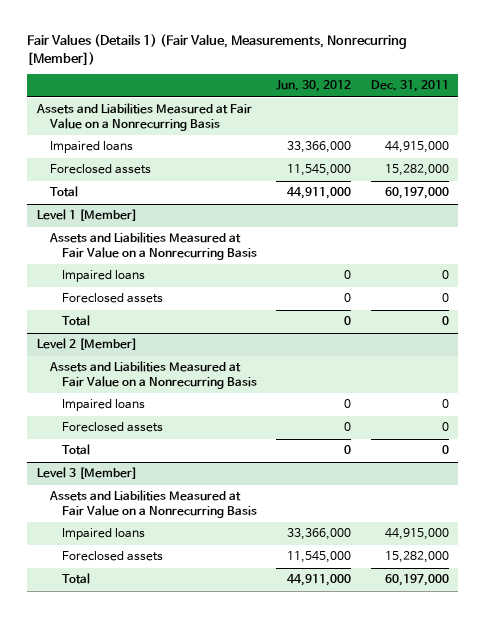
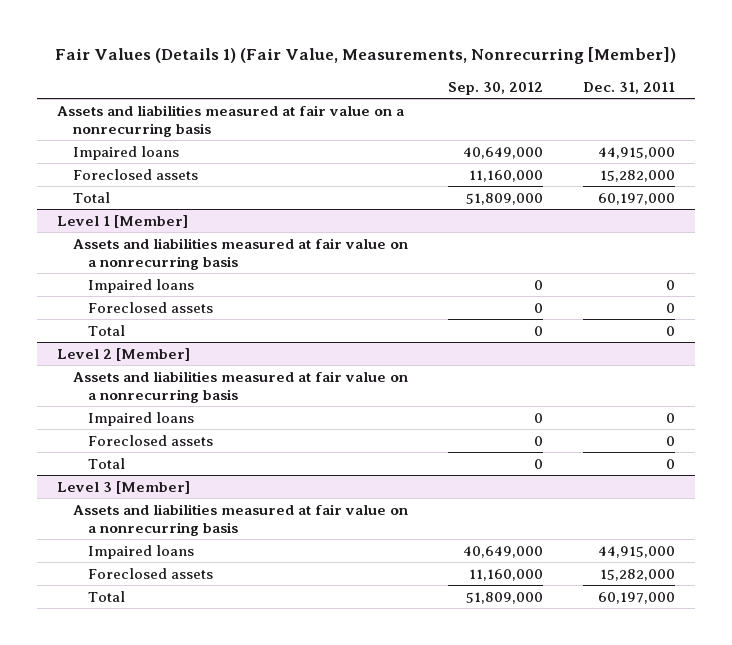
[276,80,352,93] Jun. 30, 2012 -> none
none -> [447,81,543,95] Sep. 30, 2012
[36,103,253,131] Assets and Liabilities Measured at Fair Value on a Nonrecurring Basis -> [57,104,405,137] Assets and liabilities measured at fair value on a nonrecurring basis
[48,232,258,260] Assets and Liabilities Measured at Fair Value on a Nonrecurring Basis -> [72,237,408,270] Assets and liabilities measured at fair value on a nonrecurring basis
[48,361,258,389] Assets and Liabilities Measured at Fair Value on a Nonrecurring Basis -> [72,370,408,403] Assets and liabilities measured at fair value on a nonrecurring basis
[48,490,258,518] Assets and Liabilities Measured at Fair Value on a Nonrecurring Basis -> [72,503,408,536] Assets and liabilities measured at fair value on a nonrecurring basis

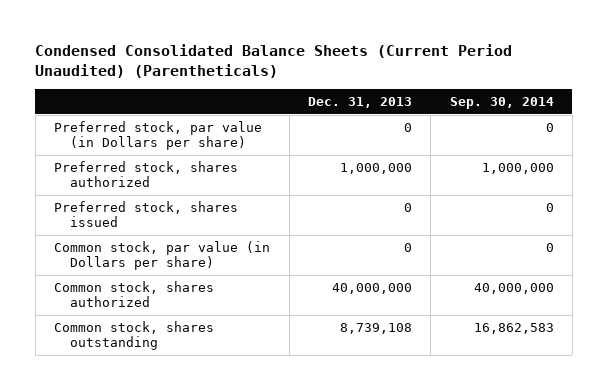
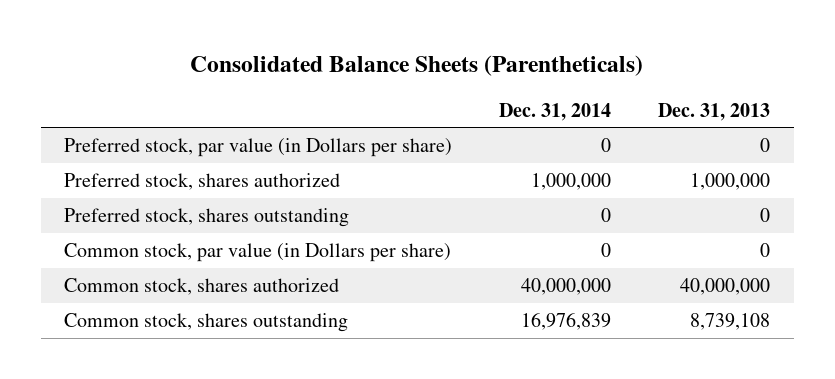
[35,43,513,79] Condensed Consolidated Balance Sheets (Current Period Unaudited) (Parentheticals) -> [190,55,644,77] Consolidated Balance Sheets (Parentheticals)
[449,97,554,110] Sep. 30, 2014 -> none
none -> [499,102,612,121] Dec. 31, 2014
[54,200,239,228] Preferred stock, shares issued -> [64,207,350,227] Preferred stock, shares outstanding

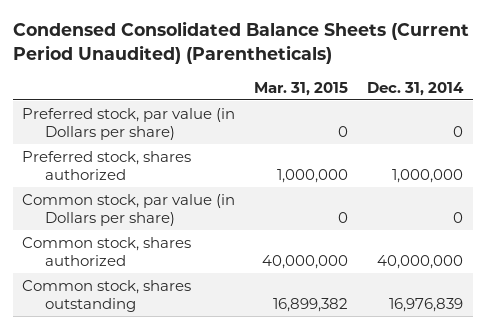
[190,55,644,77] Consolidated Balance Sheets (Parentheticals) -> [12,21,469,64] Condensed Consolidated Balance Sheets (Current Period Unaudited) (Parentheticals)
[658,102,771,121] Dec. 31, 2013 -> none
none -> [254,81,349,96] Mar. 31, 2015
[64,207,350,227] Preferred stock, shares outstanding -> none

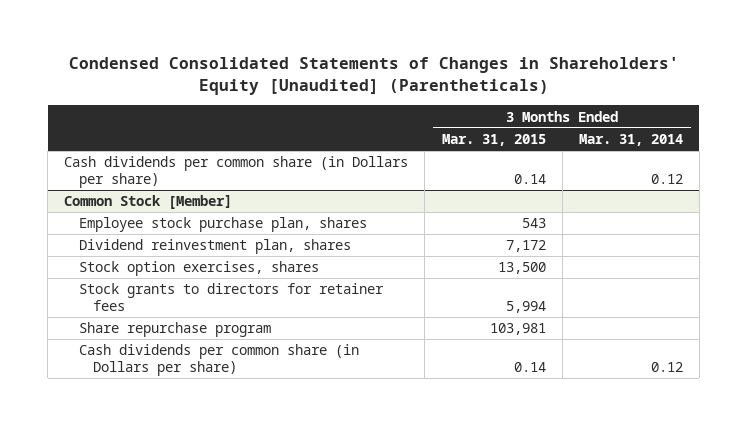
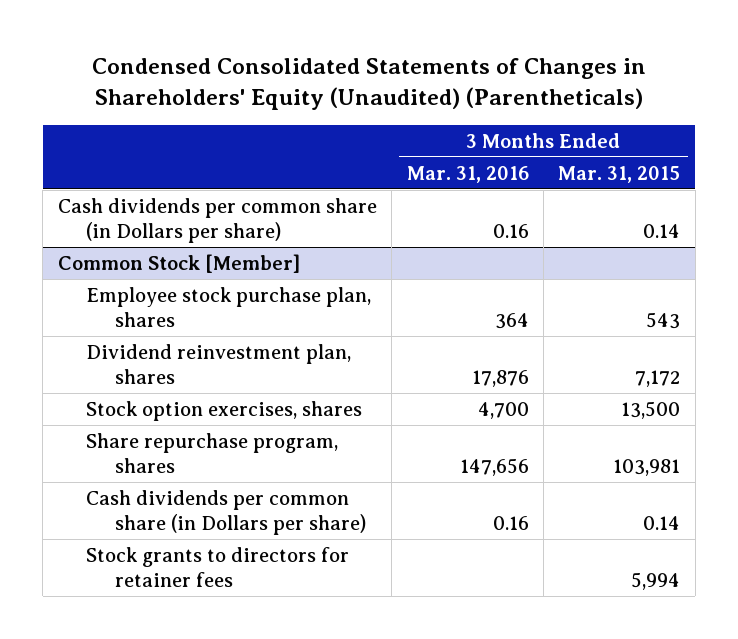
[68,57,679,96] Condensed Consolidated Statements of Changes in Shareholders' Equity [Unaudited] (Parentheticals) -> [92,57,647,110] Condensed Consolidated Statements of Changes in Shareholders' Equity (Unaudited) (Parentheticals)
[578,134,683,147] Mar. 31, 2014 -> none
none -> [406,165,529,183] Mar. 31, 2016
[78,322,271,338] Share repurchase program -> [86,432,339,473] Share repurchase program, shares
[78,283,384,311] Stock grants to directors for retainer fees -> [86,546,350,587] Stock grants to directors for retainer fees

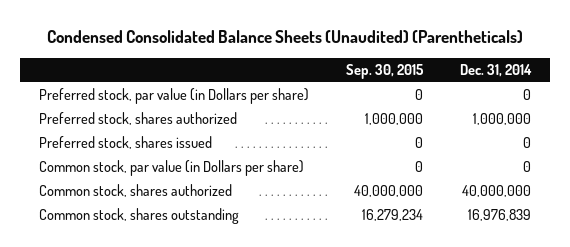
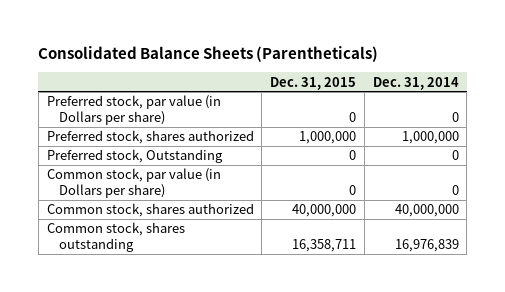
[47,30,524,44] Condensed Consolidated Balance Sheets (Unaudited) (Parentheticals) -> [38,45,379,62] Consolidated Balance Sheets (Parentheticals)
[346,64,425,80] Sep. 30, 2015 -> none
none -> [270,76,357,90] Dec. 31, 2015
[38,136,212,150] Preferred stock, shares issued -> none
none -> [46,149,223,164] Preferred stock, Outstanding

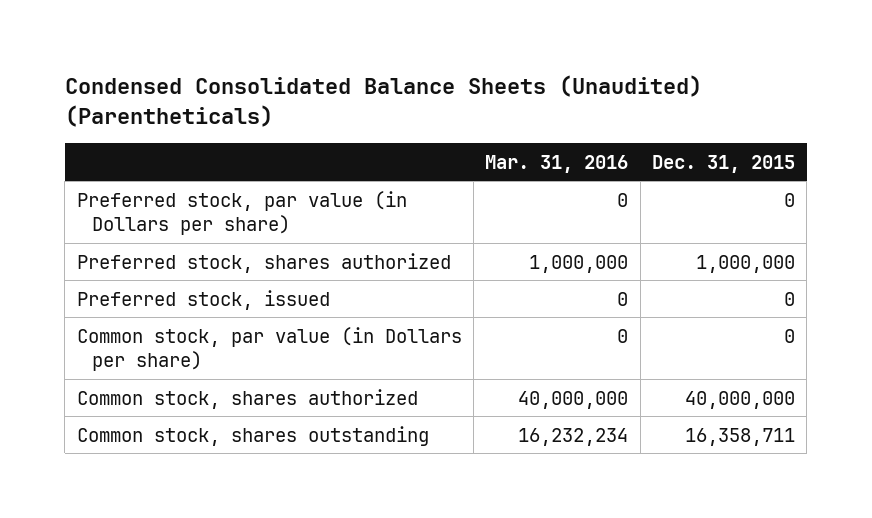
[38,45,379,62] Consolidated Balance Sheets (Parentheticals) -> [64,75,702,128] Condensed Consolidated Balance Sheets (Unaudited) (Parentheticals)
[372,76,459,90] Dec. 31, 2014 -> none
none -> [485,154,629,173] Mar. 31, 2016
[46,149,223,164] Preferred stock, Outstanding -> [76,289,330,310] Preferred stock, issued

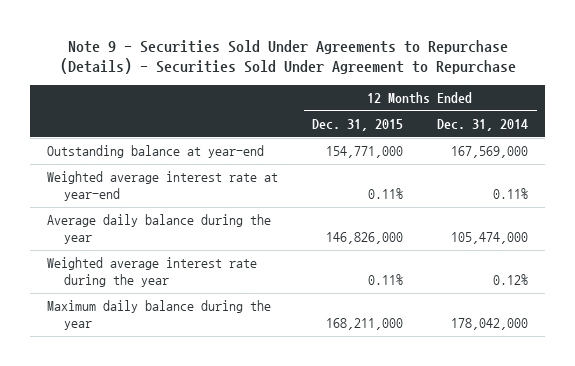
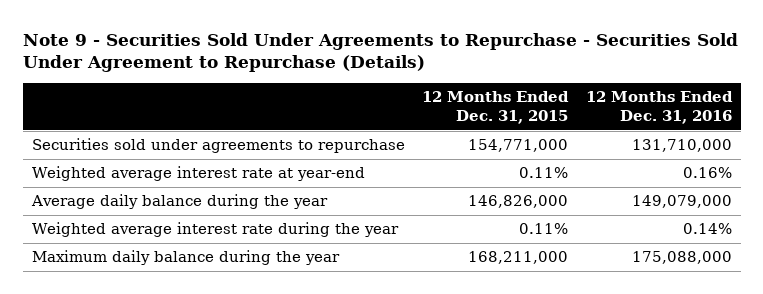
[59,39,516,75] Note 9 - Securities Sold Under Agreements to Repurchase (Details) - Securities Sold Under Agreement to Repurchase -> [22,32,738,73] Note 9 - Securities Sold Under Agreements to Repurchase - Securities Sold Under Agreement to Repurchase (Details)
[437,119,529,132] Dec. 31, 2014 -> none
none -> [585,91,733,125] 12 Months Ended Dec. 31, 2016
[47,145,265,159] Outstanding balance at year-end -> [31,138,405,154] Securities sold under agreements to repurchase

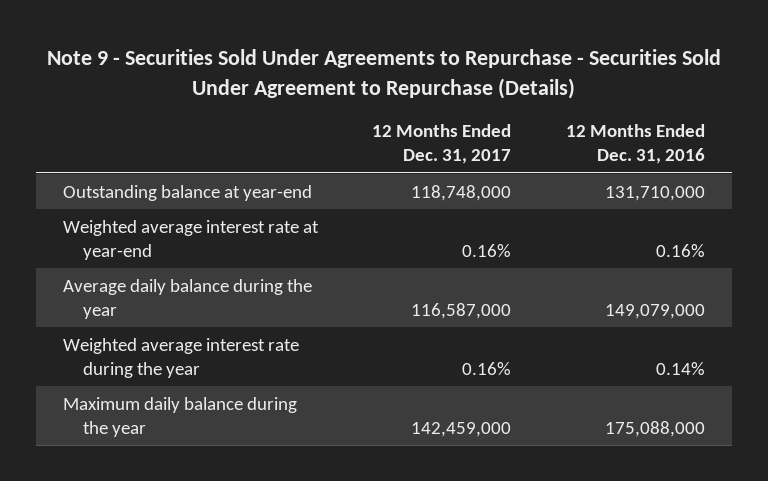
[422,91,570,125] 12 Months Ended Dec. 31, 2015 -> none
none -> [372,124,512,165] 12 Months Ended Dec. 31, 2017
[31,138,405,154] Securities sold under agreements to repurchase -> [62,184,312,201] Outstanding balance at year-end

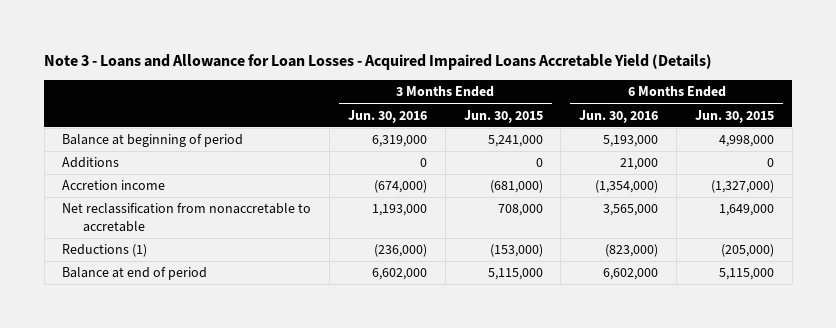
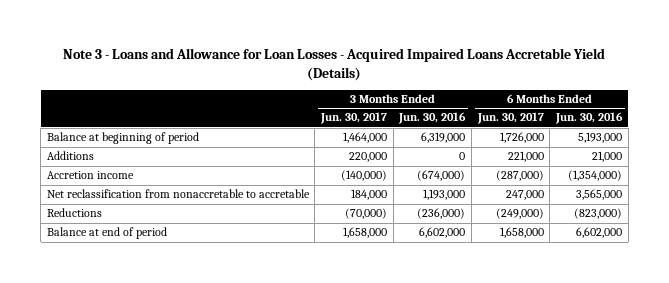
[463,109,543,123] Jun. 30, 2015 -> none
[694,109,774,123] Jun. 30, 2015 -> none
none -> [320,112,388,125] Jun. 30, 2017
none -> [476,112,544,125] Jun. 30, 2017
[62,244,148,258] Reductions (1) -> [46,208,102,218] Reductions

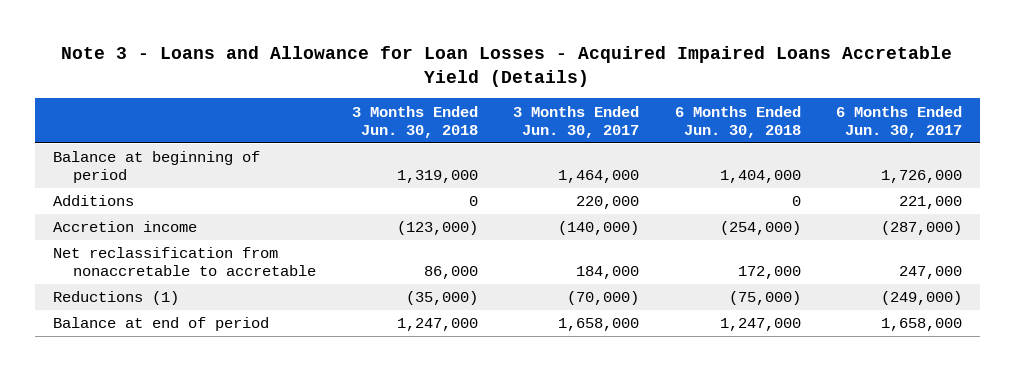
[398,112,467,125] Jun. 30, 2016 -> none
[554,112,623,125] Jun. 30, 2016 -> none
none -> [351,105,478,138] 3 Months Ended Jun. 30, 2018
none -> [674,105,801,138] 6 Months Ended Jun. 30, 2018
[46,208,102,218] Reductions -> [52,291,179,306] Reductions (1)

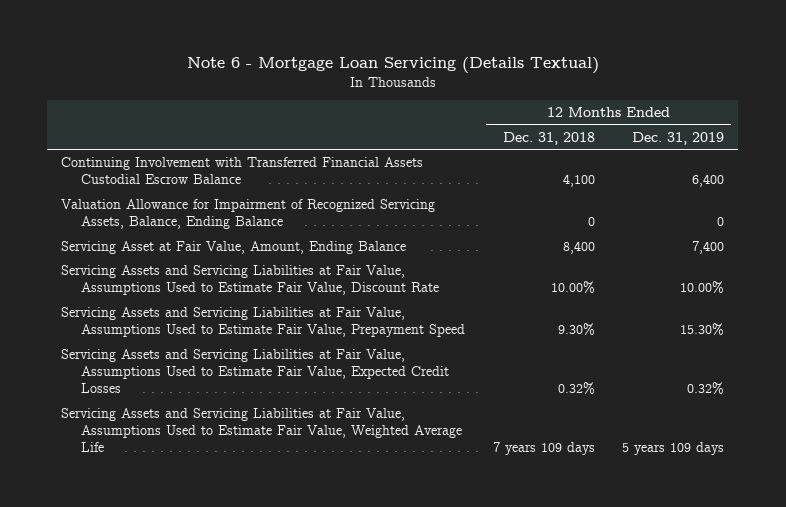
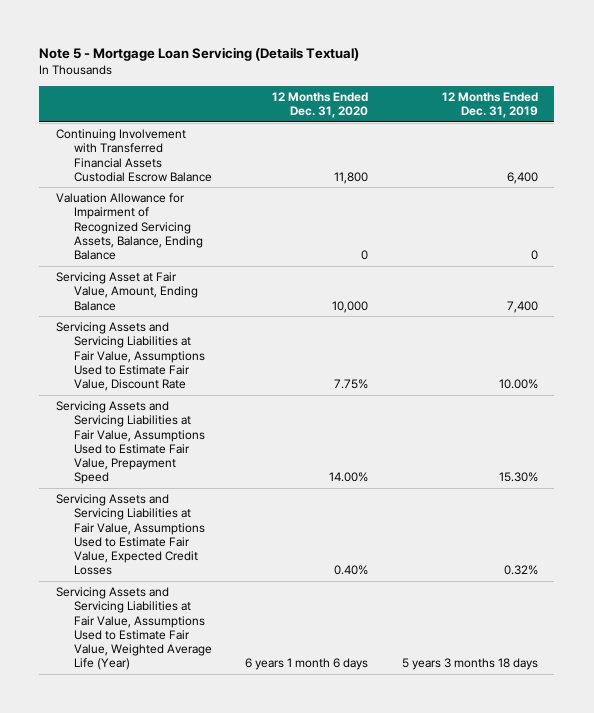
[186,57,599,75] Note 6 - Mortgage Loan Servicing (Details Textual) -> [39,46,360,61] Note 5 - Mortgage Loan Servicing (Details Textual)
[502,131,595,145] Dec. 31, 2018 -> none
none -> [272,91,369,119] 12 Months Ended Dec. 31, 2020
[61,407,463,453] Servicing Assets and Servicing Liabilities at Fair Value, Assumptions Used to Estimate Fair Value, Weighted Average Life -> [56,587,212,671] Servicing Assets and Servicing Liabilities at Fair Value, Assumptions Used to Estimate Fair Value, Weighted Average Life (Year)
[622,442,725,456] 5 years 109 days -> [401,658,538,671] 5 years 3 months 18 days

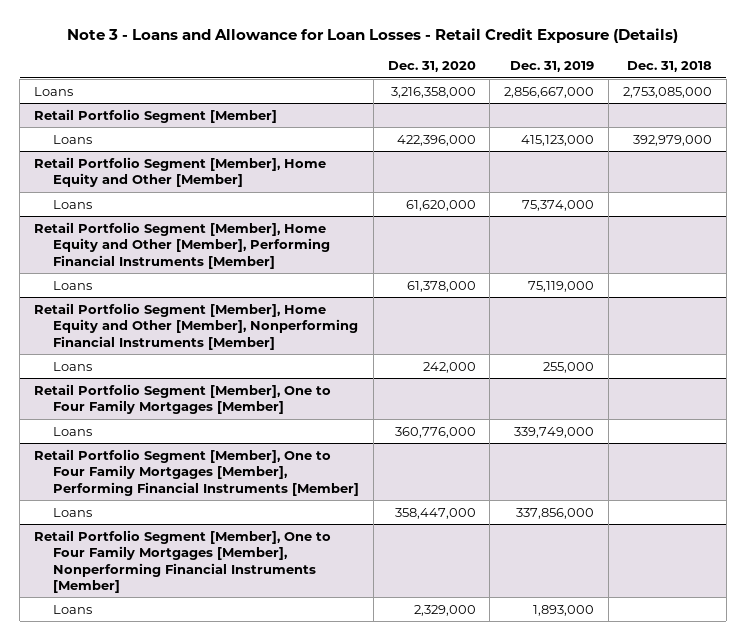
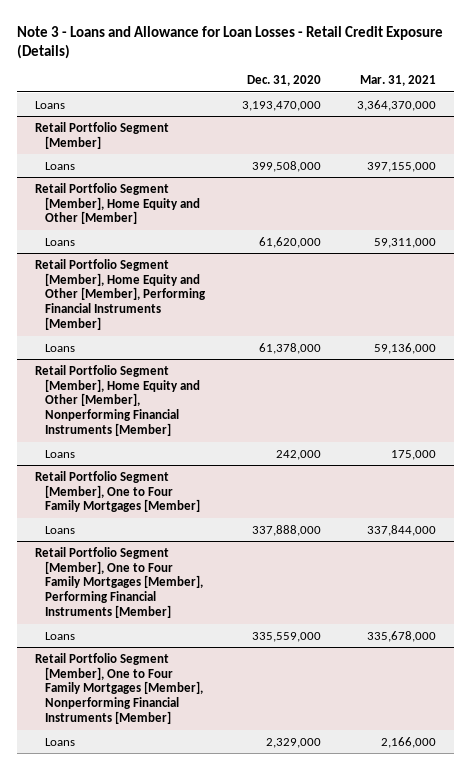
[510,60,595,72] Dec. 31, 2019 -> none
[626,60,712,72] Dec. 31, 2018 -> none
none -> [360,75,437,87] Mar. 31, 2021
[390,86,476,98] 3,216,358,000 -> [241,100,321,111] 3,193,470,000
[396,134,476,146] 422,396,000 -> [251,160,321,172] 399,508,000
[394,426,476,438] 360,776,000 -> [251,524,321,536] 337,888,000
[394,507,476,519] 358,447,000 -> [251,631,321,642] 335,559,000

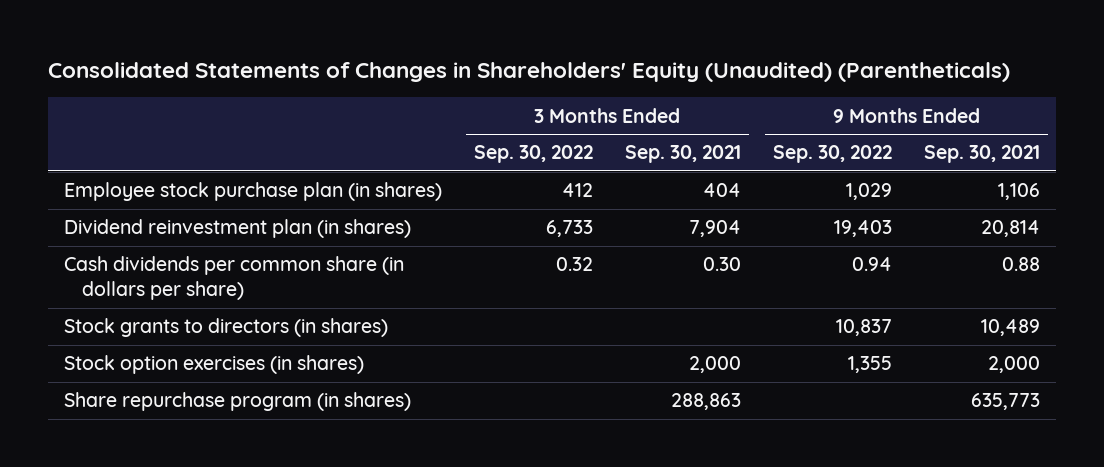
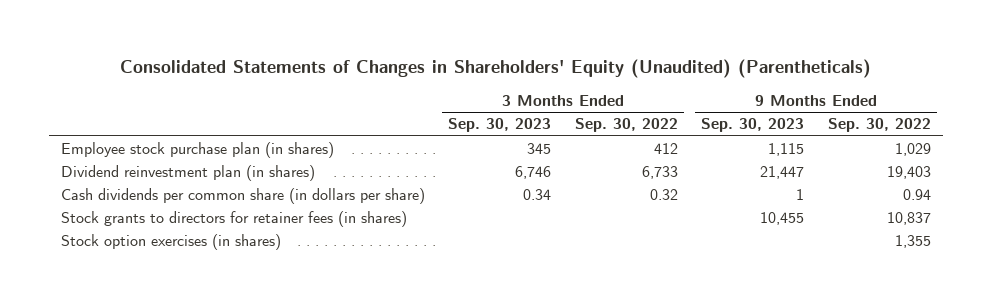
[624,145,741,164] Sep. 30, 2021 -> none
[924,145,1041,164] Sep. 30, 2021 -> none
none -> [448,118,552,133] Sep. 30, 2023
none -> [701,118,805,133] Sep. 30, 2023
[63,318,388,338] Stock grants to directors (in shares) -> [60,211,407,228] Stock grants to directors for retainer fees (in shares)
[63,392,411,412] Share repurchase program (in shares) -> none

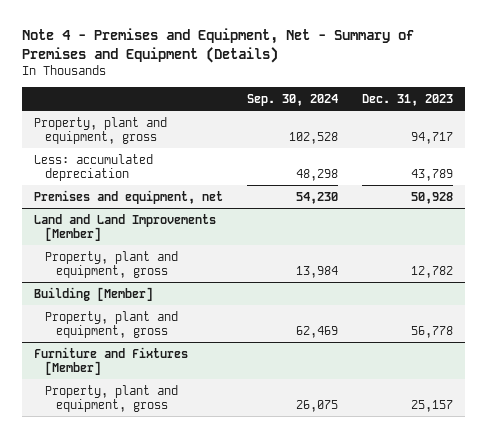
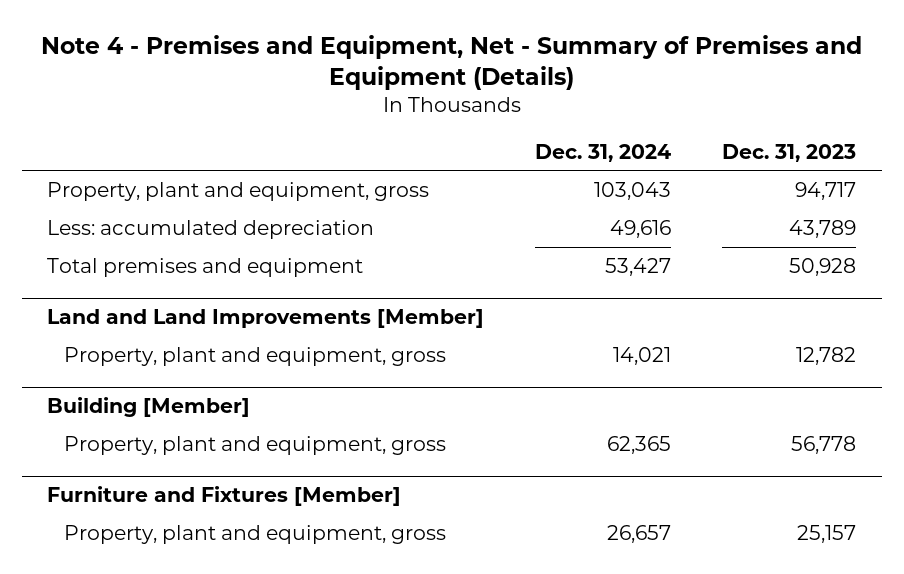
[246,93,338,106] Sep. 30, 2024 -> none
none -> [535,143,672,162] Dec. 31, 2024
[33,189,223,204] Premises and equipment, net -> [47,257,364,277] Total premises and equipment

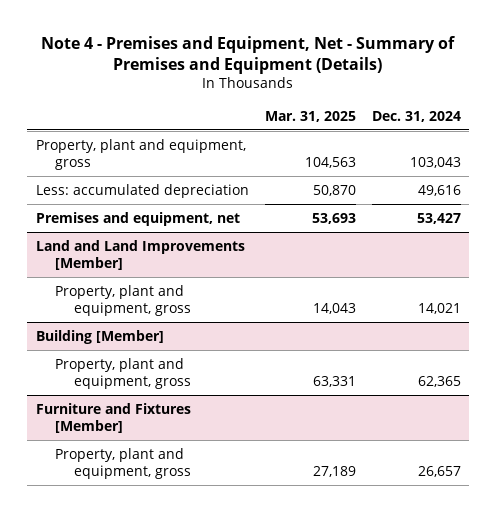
[722,143,857,162] Dec. 31, 2023 -> none
none -> [264,110,356,122] Mar. 31, 2025
[47,257,364,277] Total premises and equipment -> [35,211,240,226] Premises and equipment, net

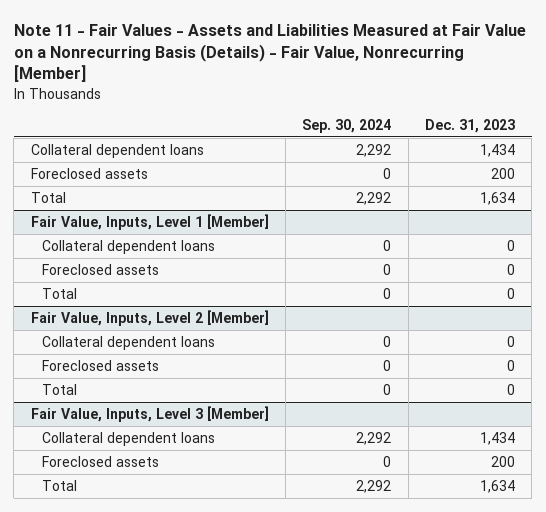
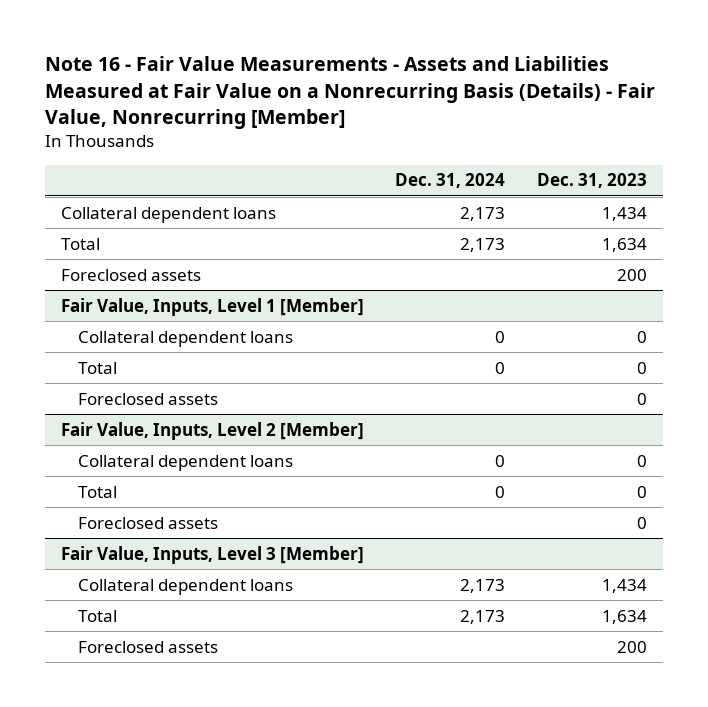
[13,23,526,83] Note 11 - Fair Values - Assets and Liabilities Measured at Fair Value on a Nonrecurring Basis (Details) - Fair Value, Nonrecurring [Member] -> [45,56,656,130] Note 16 - Fair Value Measurements - Assets and Liabilities Measured at Fair Value on a Nonrecurring Basis (Details) - Fair Value, Nonrecurring [Member]
[302,118,392,133] Sep. 30, 2024 -> none
none -> [395,173,506,189] Dec. 31, 2024
[30,167,148,179] Foreclosed assets -> [60,268,201,281] Foreclosed assets
[41,263,159,275] Foreclosed assets -> [77,392,218,405] Foreclosed assets
[41,359,159,371] Foreclosed assets -> [77,516,218,529] Foreclosed assets
[41,455,159,467] Foreclosed assets -> [77,640,218,653] Foreclosed assets

